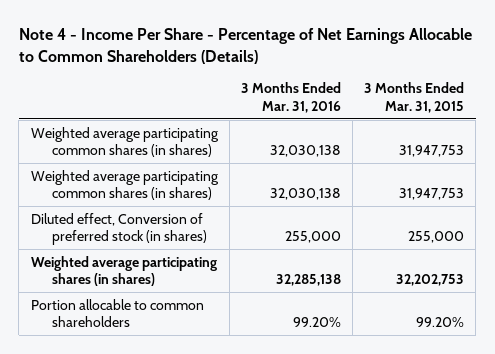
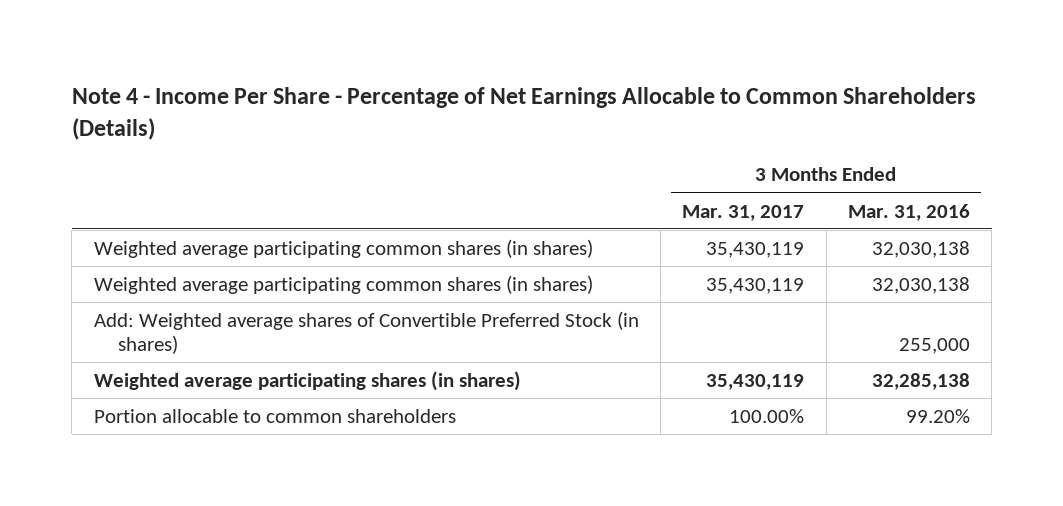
[364,82,465,113] 3 Months Ended Mar. 31, 2015 -> none
none -> [682,204,805,221] Mar. 31, 2017
[30,212,208,245] Diluted effect, Conversion of preferred stock (in shares) -> [93,310,639,354] Add: Weighted average shares of Convertible Preferred Stock (in shares)

